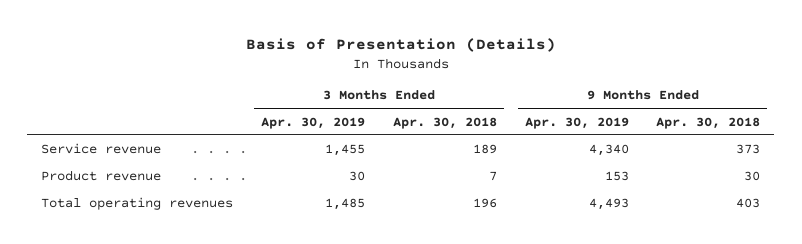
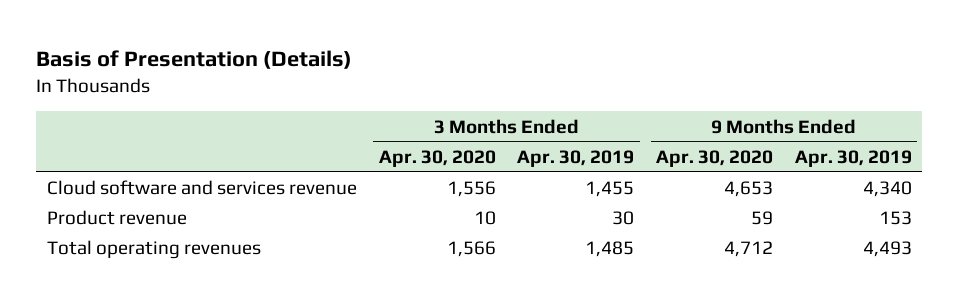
[392,116,497,129] Apr. 30, 2018 -> none
[656,116,761,129] Apr. 30, 2018 -> none
none -> [378,150,496,168] Apr. 30, 2020
none -> [655,150,773,168] Apr. 30, 2020
[41,143,162,155] Service revenue -> [47,180,358,196] Cloud software and services revenue

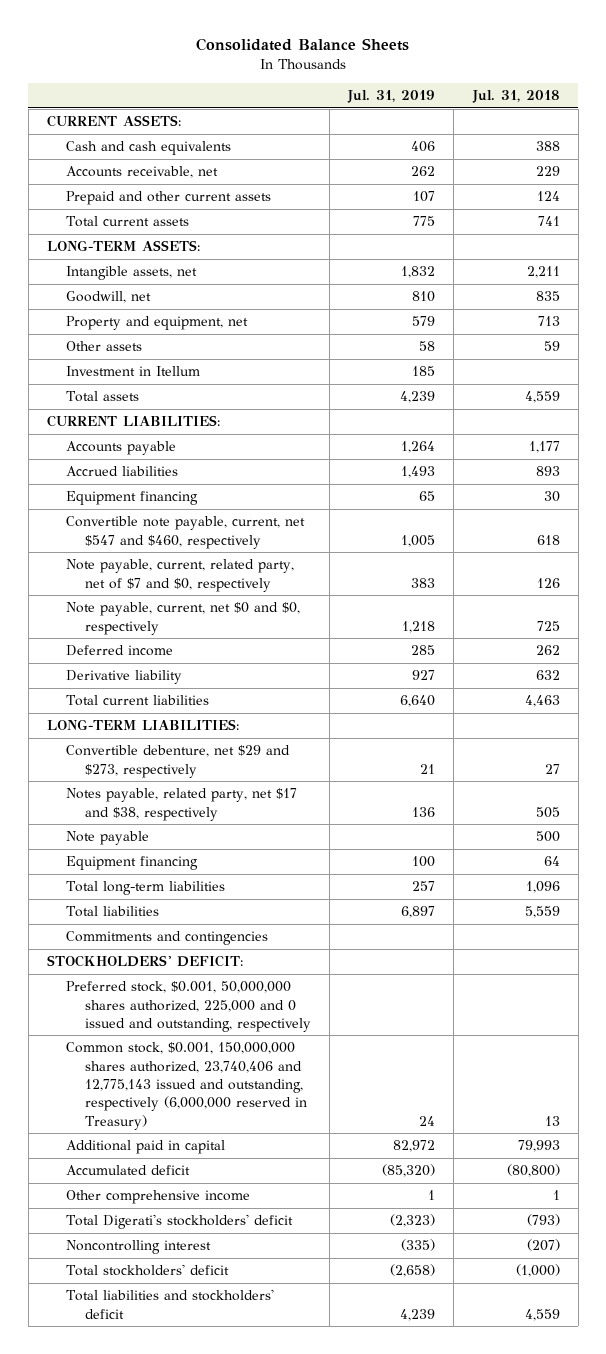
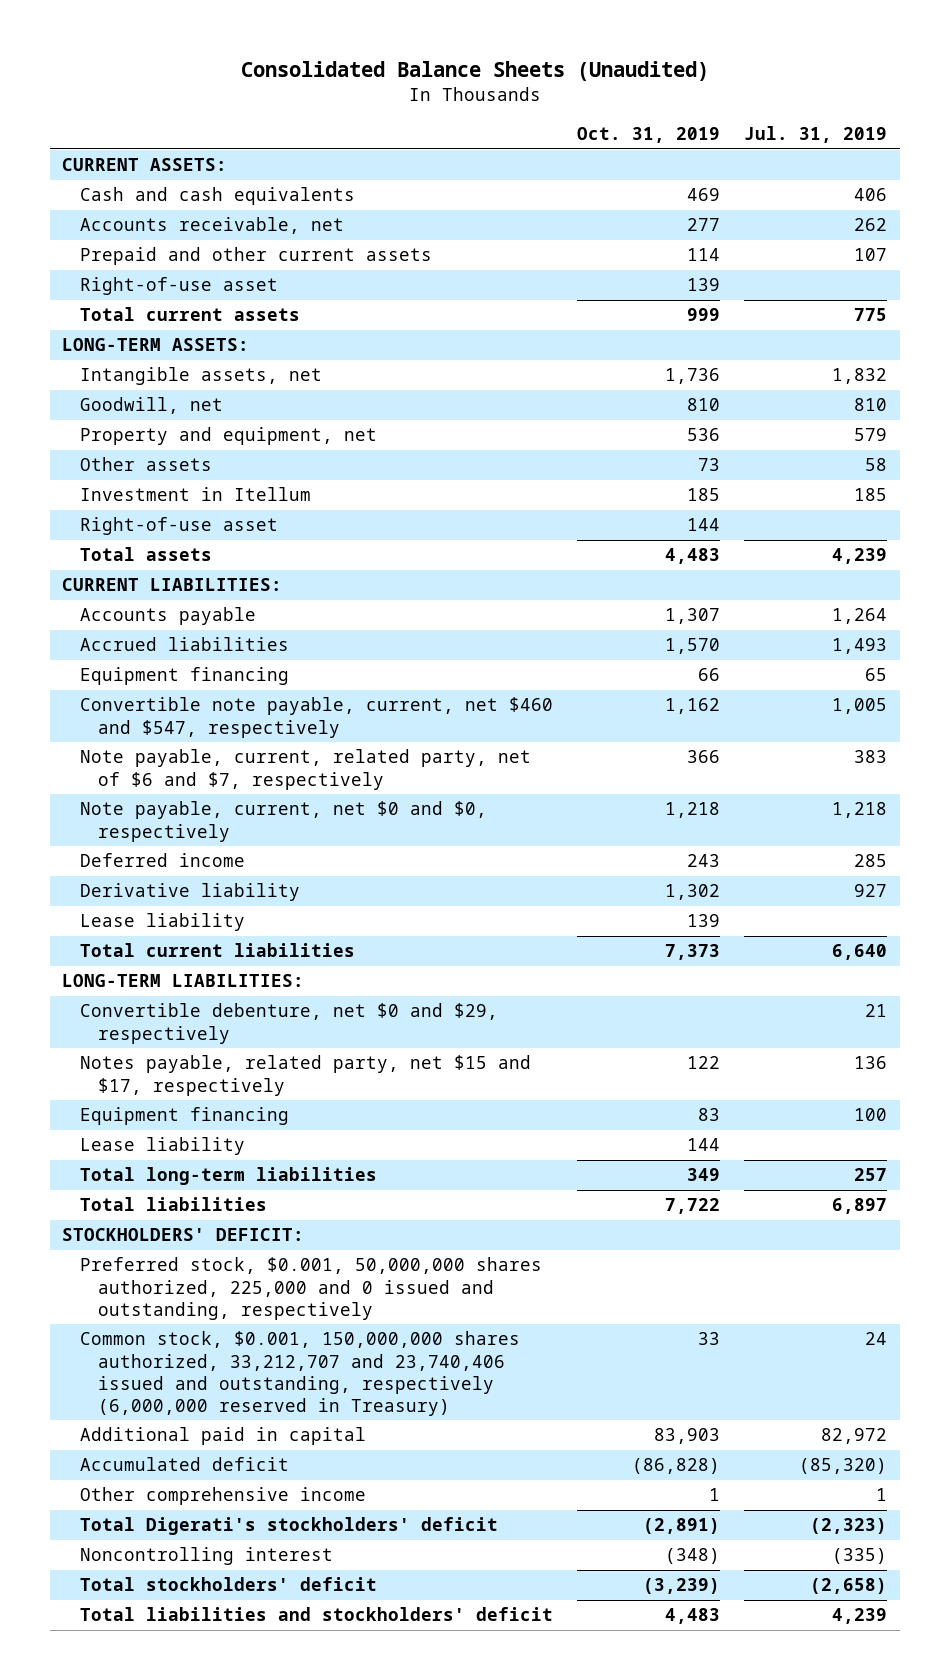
[196,38,410,52] Consolidated Balance Sheets -> [240,61,709,82] Consolidated Balance Sheets (Unaudited)
[471,90,560,104] Jul. 31, 2018 -> none
none -> [577,127,721,144] Oct. 31, 2019
none -> [80,277,279,296] Right-of-use asset
none -> [80,517,279,536] Right-of-use asset
[65,516,305,549] Convertible note payable, current, net $547 and $460, respectively -> [80,697,554,738] Convertible note payable, current, net $460 and $547, respectively
[65,559,294,592] Note payable, current, related party, net of $7 and $0, respectively -> [80,749,532,790] Note payable, current, related party, net of $6 and $7, respectively
none -> [80,913,246,932] Lease liability
[65,831,149,846] Note payable -> none
[65,745,290,778] Convertible debenture, net $29 and $273, respectively -> [80,1003,499,1044] Convertible debenture, net $0 and $29, respectively
[65,788,297,821] Notes payable, related party, net $17 and $38, respectively -> [80,1055,532,1096] Notes payable, related party, net $15 and $17, respectively
none -> [80,1137,246,1156] Lease liability
[65,931,268,946] Commitments and contingencies -> none
[65,1042,307,1130] Common stock, $0.001, 150,000,000 shares authorized, 23,740,406 and 12,775,143 issued and outstanding, respectively (6,000,000 reserved in Treasury) -> [80,1331,521,1416] Common stock, $0.001, 150,000,000 shares authorized, 33,212,707 and 23,740,406 issued and outstanding, respectively (6,000,000 reserved in Treasury)

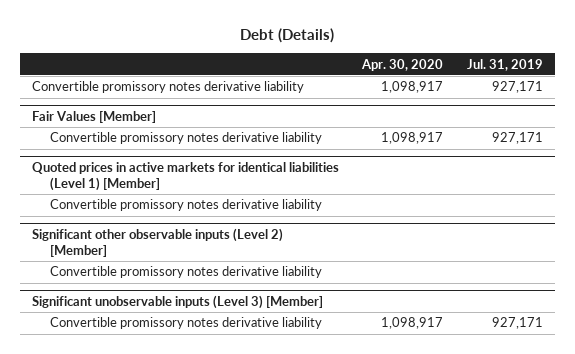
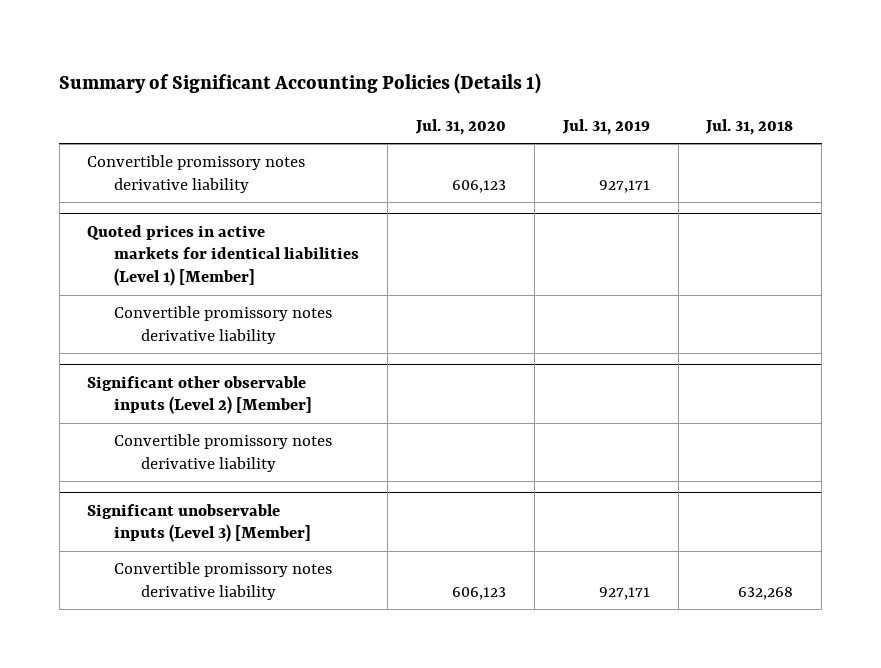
[240,28,335,44] Debt (Details) -> [59,72,542,94] Summary of Significant Accounting Policies (Details 1)
[361,58,444,71] Apr. 30, 2020 -> none
none -> [414,119,506,136] Jul. 31, 2020
none -> [705,119,794,136] Jul. 31, 2018
[31,111,156,124] Fair Values [Member] -> none
[50,132,323,145] Convertible promissory notes derivative liability -> none

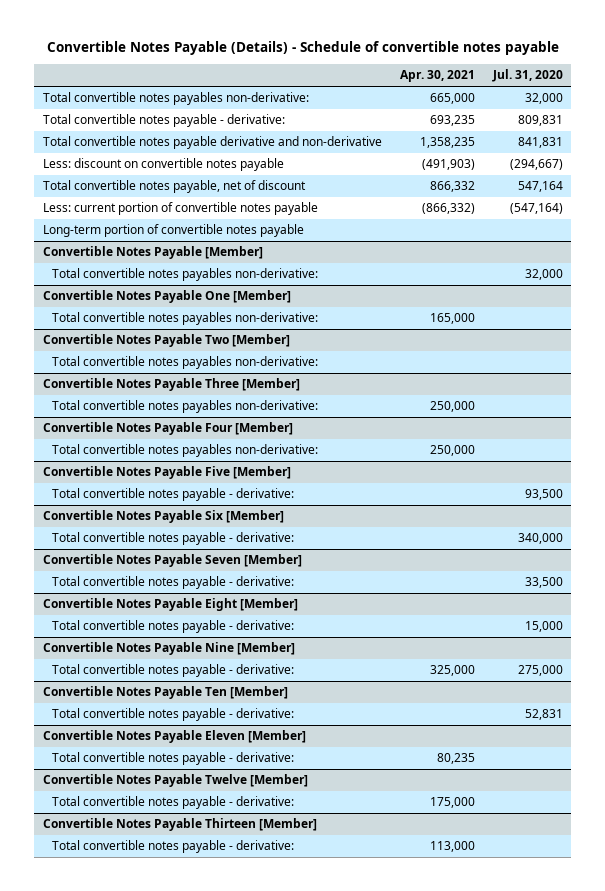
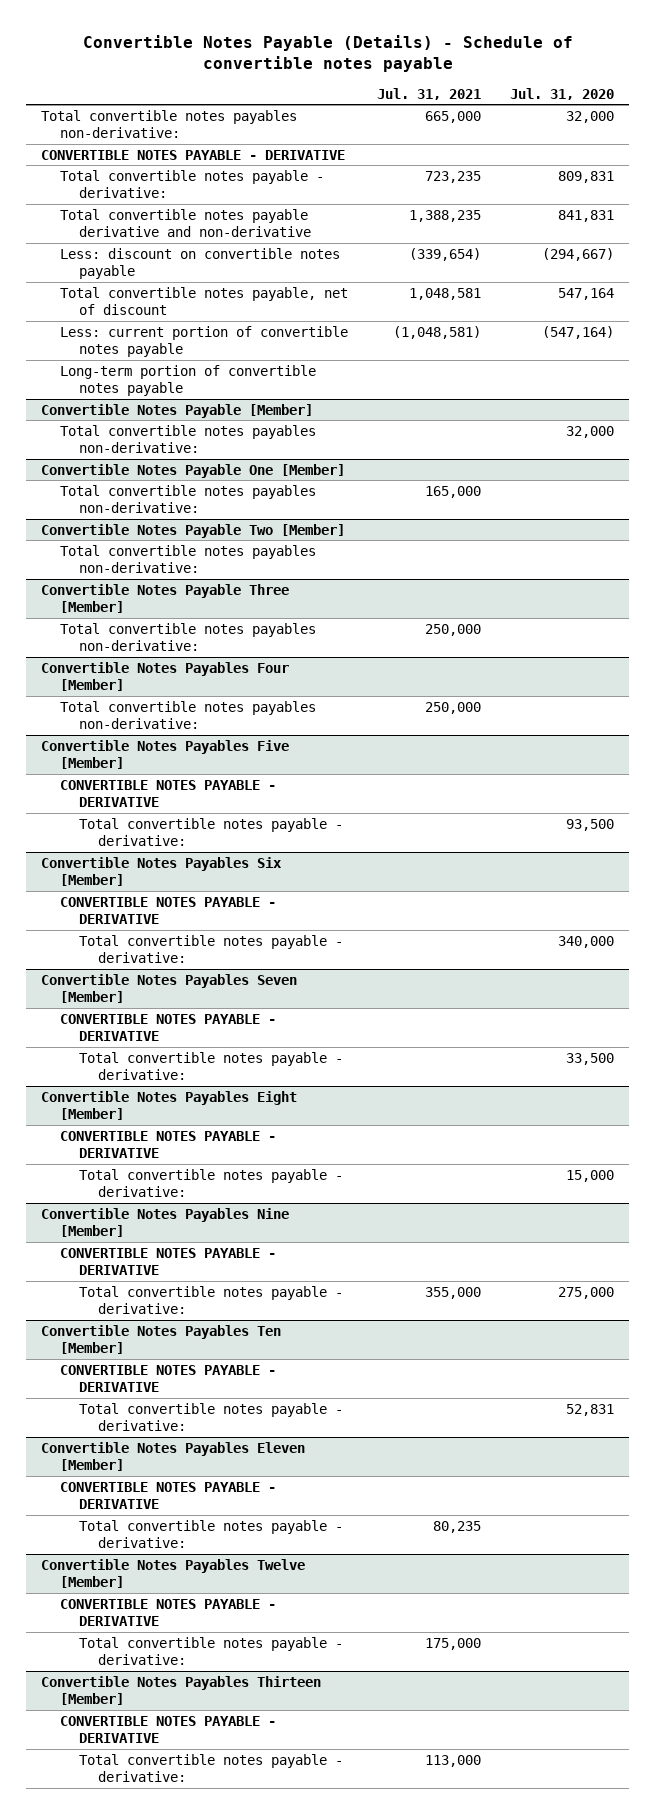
[399,70,475,83] Apr. 30, 2021 -> none
none -> [377,87,482,100] Jul. 31, 2021
none -> [40,149,345,160] CONVERTIBLE NOTES PAYABLE - DERIVATIVE
[42,422,293,436] Convertible Notes Payable Four [Member] -> [40,661,289,692] Convertible Notes Payables Four [Member]
[42,466,291,480] Convertible Notes Payable Five [Member] -> [40,739,289,770] Convertible Notes Payables Five [Member]
none -> [59,779,276,808] CONVERTIBLE NOTES PAYABLE - DERIVATIVE
[42,510,284,524] Convertible Notes Payable Six [Member] -> [40,856,282,887] Convertible Notes Payables Six [Member]
none -> [59,896,276,925] CONVERTIBLE NOTES PAYABLE - DERIVATIVE
[42,554,302,568] Convertible Notes Payable Seven [Member] -> [40,973,297,1004] Convertible Notes Payables Seven [Member]
none -> [59,1013,276,1042] CONVERTIBLE NOTES PAYABLE - DERIVATIVE
[42,598,298,612] Convertible Notes Payable Eight [Member] -> [40,1090,297,1121] Convertible Notes Payables Eight [Member]
none -> [59,1130,276,1159] CONVERTIBLE NOTES PAYABLE - DERIVATIVE
[42,642,295,656] Convertible Notes Payable Nine [Member] -> [40,1207,289,1238] Convertible Notes Payables Nine [Member]
none -> [59,1247,276,1276] CONVERTIBLE NOTES PAYABLE - DERIVATIVE
[42,686,288,700] Convertible Notes Payable Ten [Member] -> [40,1324,281,1355] Convertible Notes Payables Ten [Member]
none -> [59,1364,276,1393] CONVERTIBLE NOTES PAYABLE - DERIVATIVE
[42,730,306,744] Convertible Notes Payable Eleven [Member] -> [40,1441,305,1472] Convertible Notes Payables Eleven [Member]
none -> [59,1481,276,1510] CONVERTIBLE NOTES PAYABLE - DERIVATIVE
[42,774,308,788] Convertible Notes Payable Twelve [Member] -> [40,1558,305,1589] Convertible Notes Payables Twelve [Member]
none -> [59,1598,276,1627] CONVERTIBLE NOTES PAYABLE - DERIVATIVE
[42,818,317,832] Convertible Notes Payable Thirteen [Member] -> [40,1675,321,1706] Convertible Notes Payables Thirteen [Member]
none -> [59,1715,276,1744] CONVERTIBLE NOTES PAYABLE - DERIVATIVE

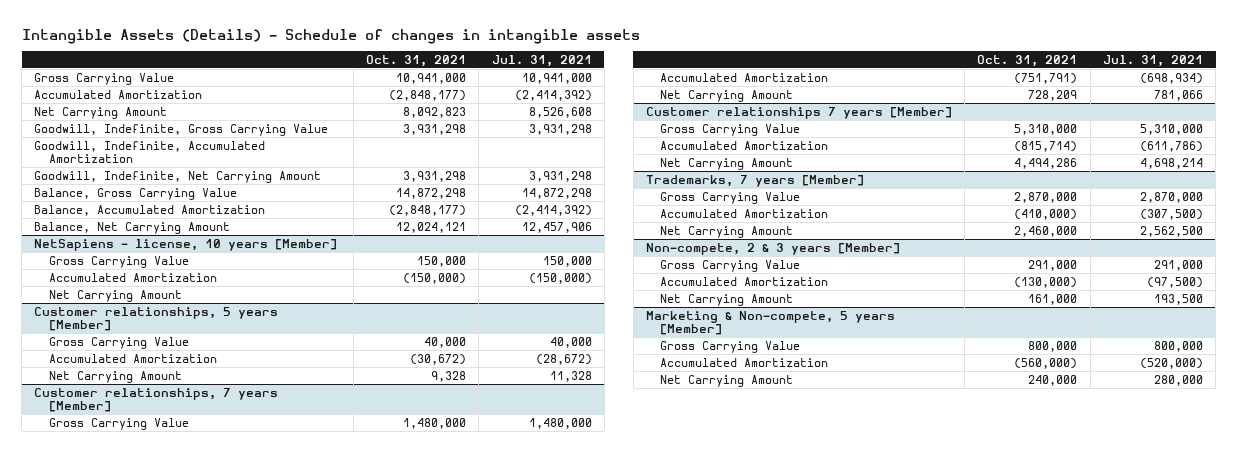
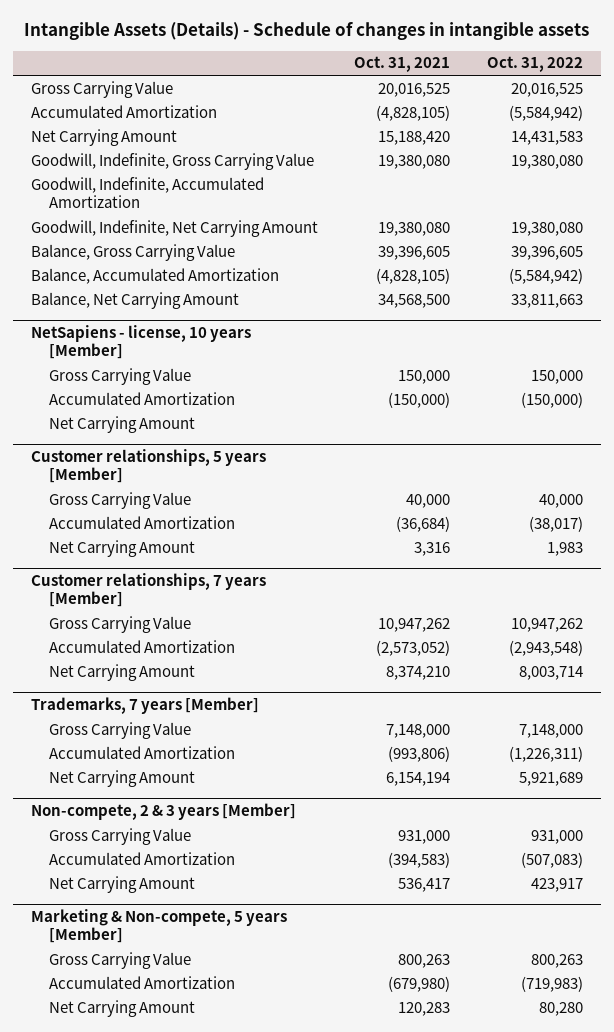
[491,54,592,67] Jul. 31, 2021 -> none
none -> [486,56,583,73] Oct. 31, 2022
[395,72,466,84] 10,941,000 -> [378,82,451,97] 20,016,525
[388,89,466,101] (2,848,177) -> [376,104,451,121] (4,828,105)
[402,106,466,118] 8,092,823 -> [378,130,451,145] 15,188,420
[402,123,466,135] 3,931,298 -> [378,154,451,169] 19,380,080
[402,170,466,182] 3,931,298 -> [378,221,451,236] 19,380,080
[395,187,466,199] 14,872,298 -> [378,245,451,260] 39,396,605
[388,204,466,216] (2,848,177) -> [376,267,451,284] (4,828,105)
[395,221,466,233] 12,024,121 -> [378,293,451,308] 34,568,500
[409,353,466,365] (30,672) -> [396,515,451,532] (36,684)
[430,370,466,382] 9,328 -> [414,541,451,556] 3,316
[645,106,952,119] Customer relationships 7 years [Member] -> none
[660,123,801,136] Gross Carrying Value -> none
[660,140,829,150] Accumulated Amortization -> none
[660,157,794,170] Net Carrying Amount -> none
[402,417,466,429] 1,480,000 -> [378,617,451,632] 10,947,262
[1014,72,1078,84] (751,791) -> [376,639,451,656] (2,573,052)
[1028,89,1078,101] 728,209 -> [386,665,451,680] 8,374,210
[1014,191,1078,203] 2,870,000 -> [386,723,451,738] 7,148,000
[1014,208,1078,220] (410,000) -> [388,745,451,762] (993,806)
[1014,225,1078,237] 2,460,000 -> [386,771,451,786] 6,154,194
[1028,259,1078,271] 291,000 -> [398,829,451,844] 931,000
[1014,276,1078,288] (130,000) -> [388,851,451,868] (394,583)
[1028,293,1078,305] 161,000 -> [398,877,451,892] 536,417
[1028,340,1078,352] 800,000 -> [398,953,451,968] 800,263
[1014,357,1078,369] (560,000) -> [388,975,451,992] (679,980)
[1028,374,1078,386] 240,000 -> [398,1001,451,1016] 120,283

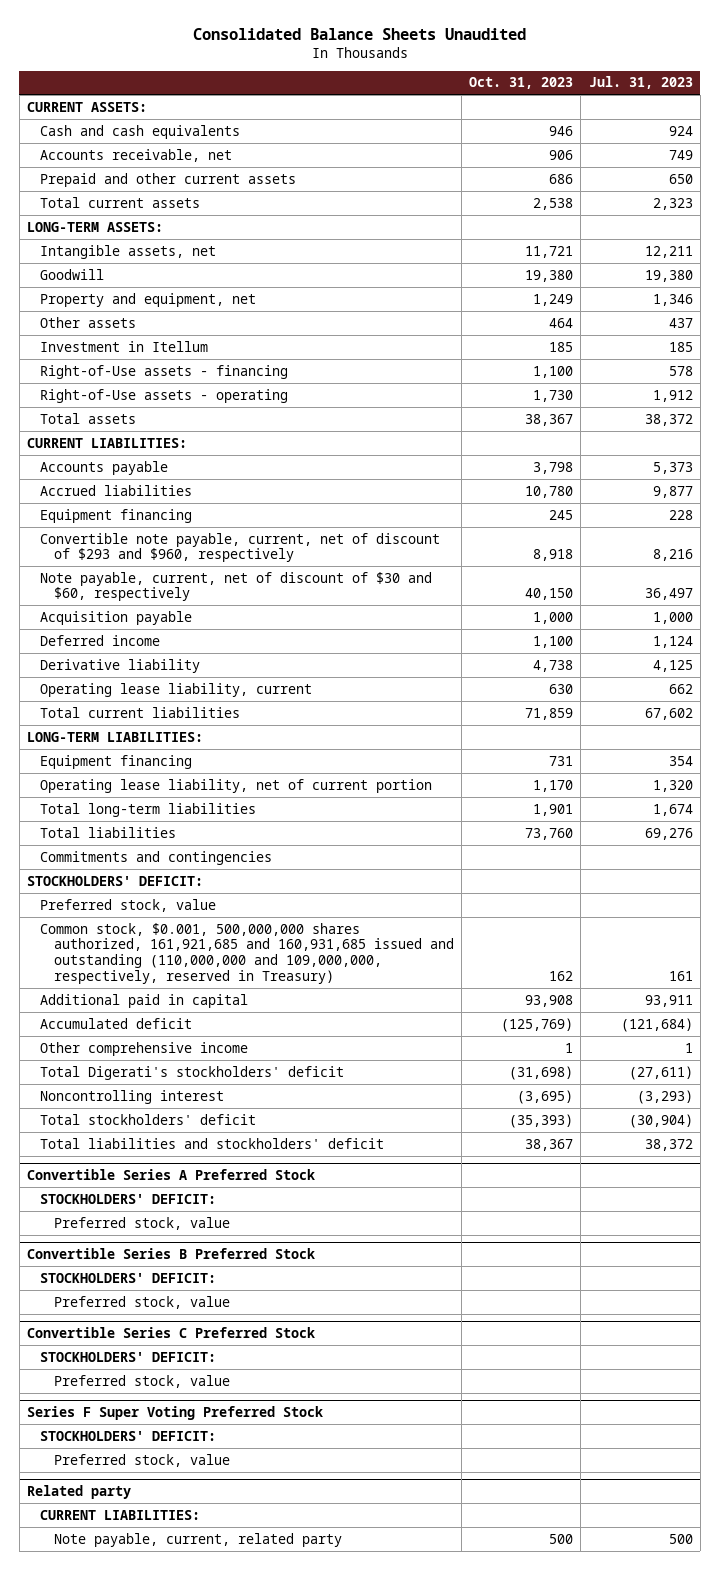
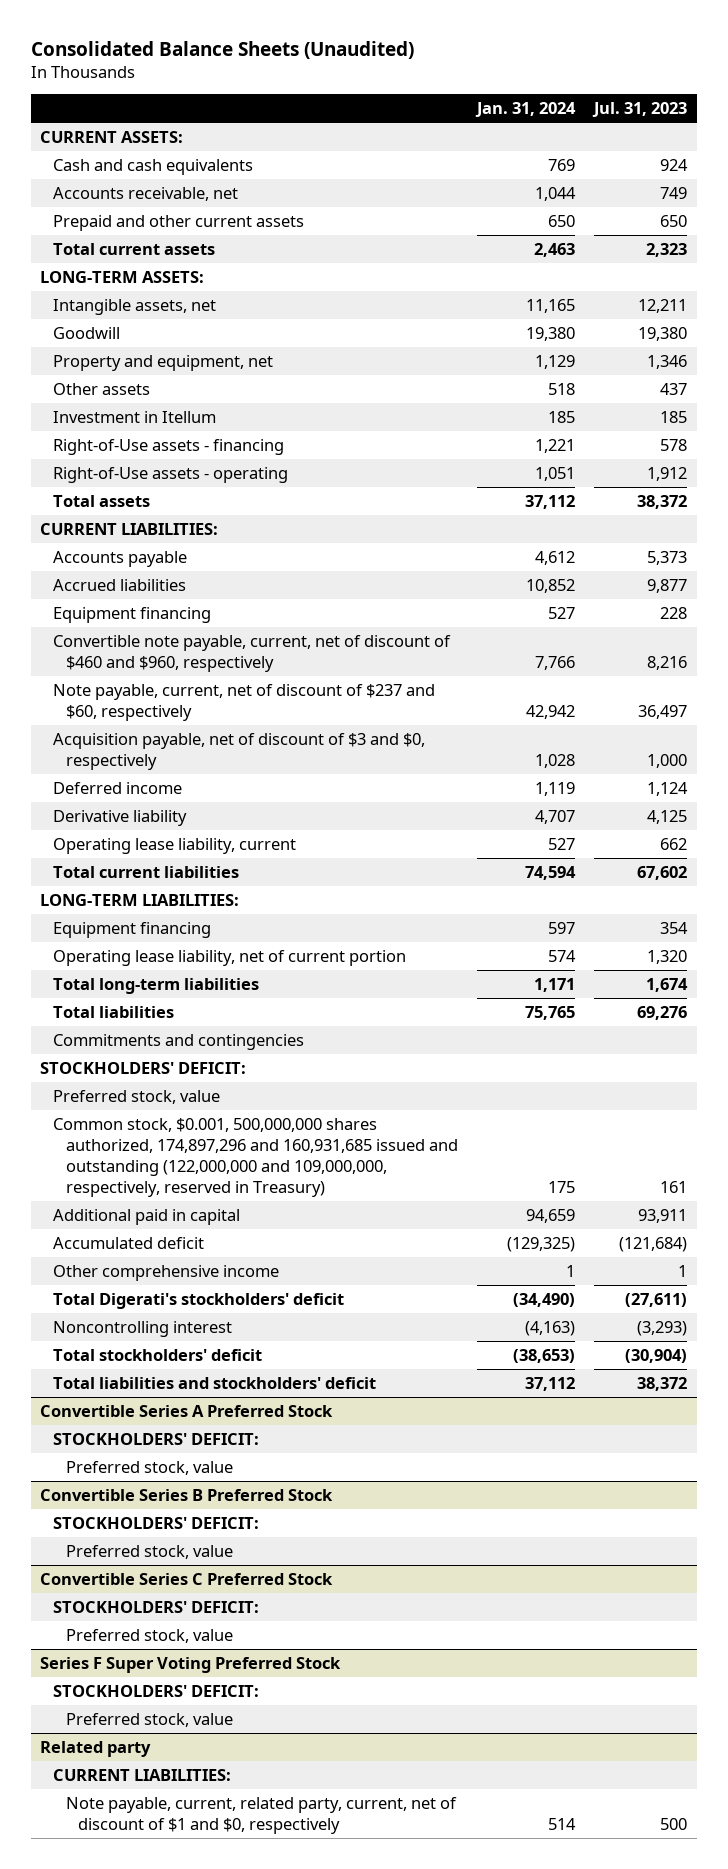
[192,27,526,40] Consolidated Balance Sheets Unaudited -> [30,41,414,60] Consolidated Balance Sheets (Unaudited)
[469,77,574,90] Oct. 31, 2023 -> none
none -> [474,102,576,118] Jan. 31, 2024
[40,532,441,563] Convertible note payable, current, net of discount of $293 and $960, respectively -> [53,634,452,672] Convertible note payable, current, net of discount of $460 and $960, respectively
[40,571,433,602] Note payable, current, net of discount of $30 and $60, respectively -> [53,683,436,721] Note payable, current, net of discount of $237 and $60, respectively
[40,610,193,625] Acquisition payable -> [53,732,426,770] Acquisition payable, net of discount of $3 and $0, respectively
[40,922,454,984] Common stock, $0.001, 500,000,000 shares authorized, 161,921,685 and 160,931,685 issued and outstanding (110,000,000 and 109,000,000, respectively, reserved in Treasury) -> [53,1117,458,1198] Common stock, $0.001, 500,000,000 shares authorized, 174,897,296 and 160,931,685 issued and outstanding (122,000,000 and 109,000,000, respectively, reserved in Treasury)
[53,1532,342,1547] Note payable, current, related party -> [65,1796,457,1834] Note payable, current, related party, current, net of discount of $1 and $0, respectively

